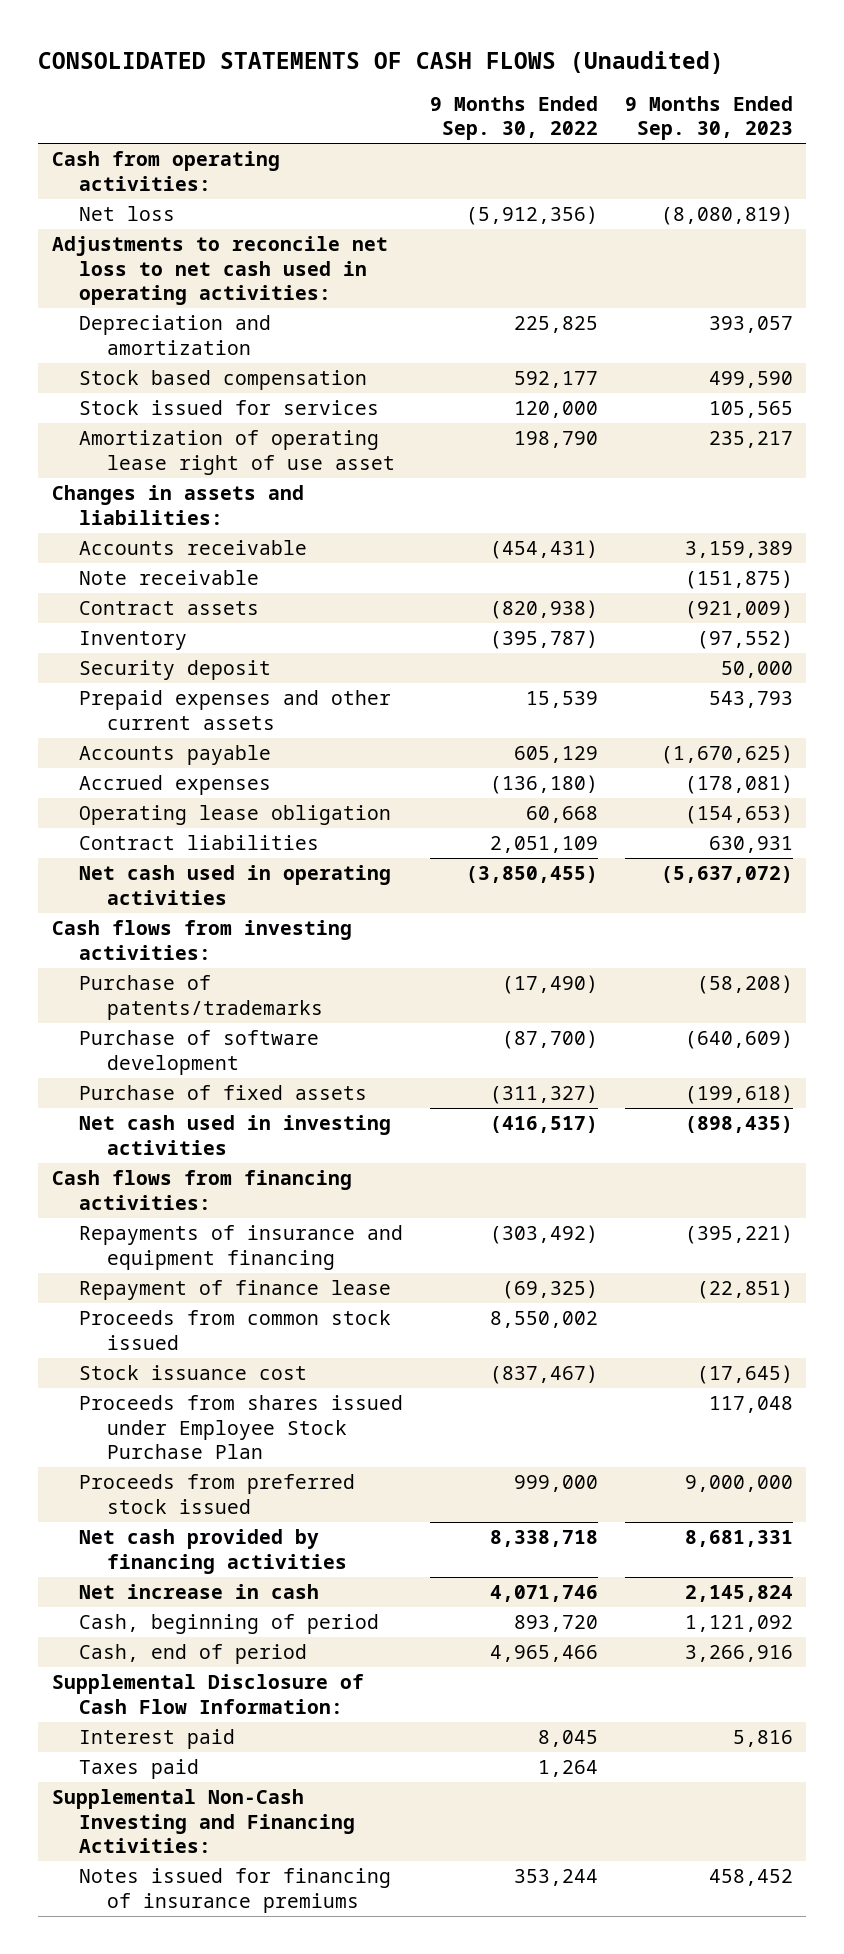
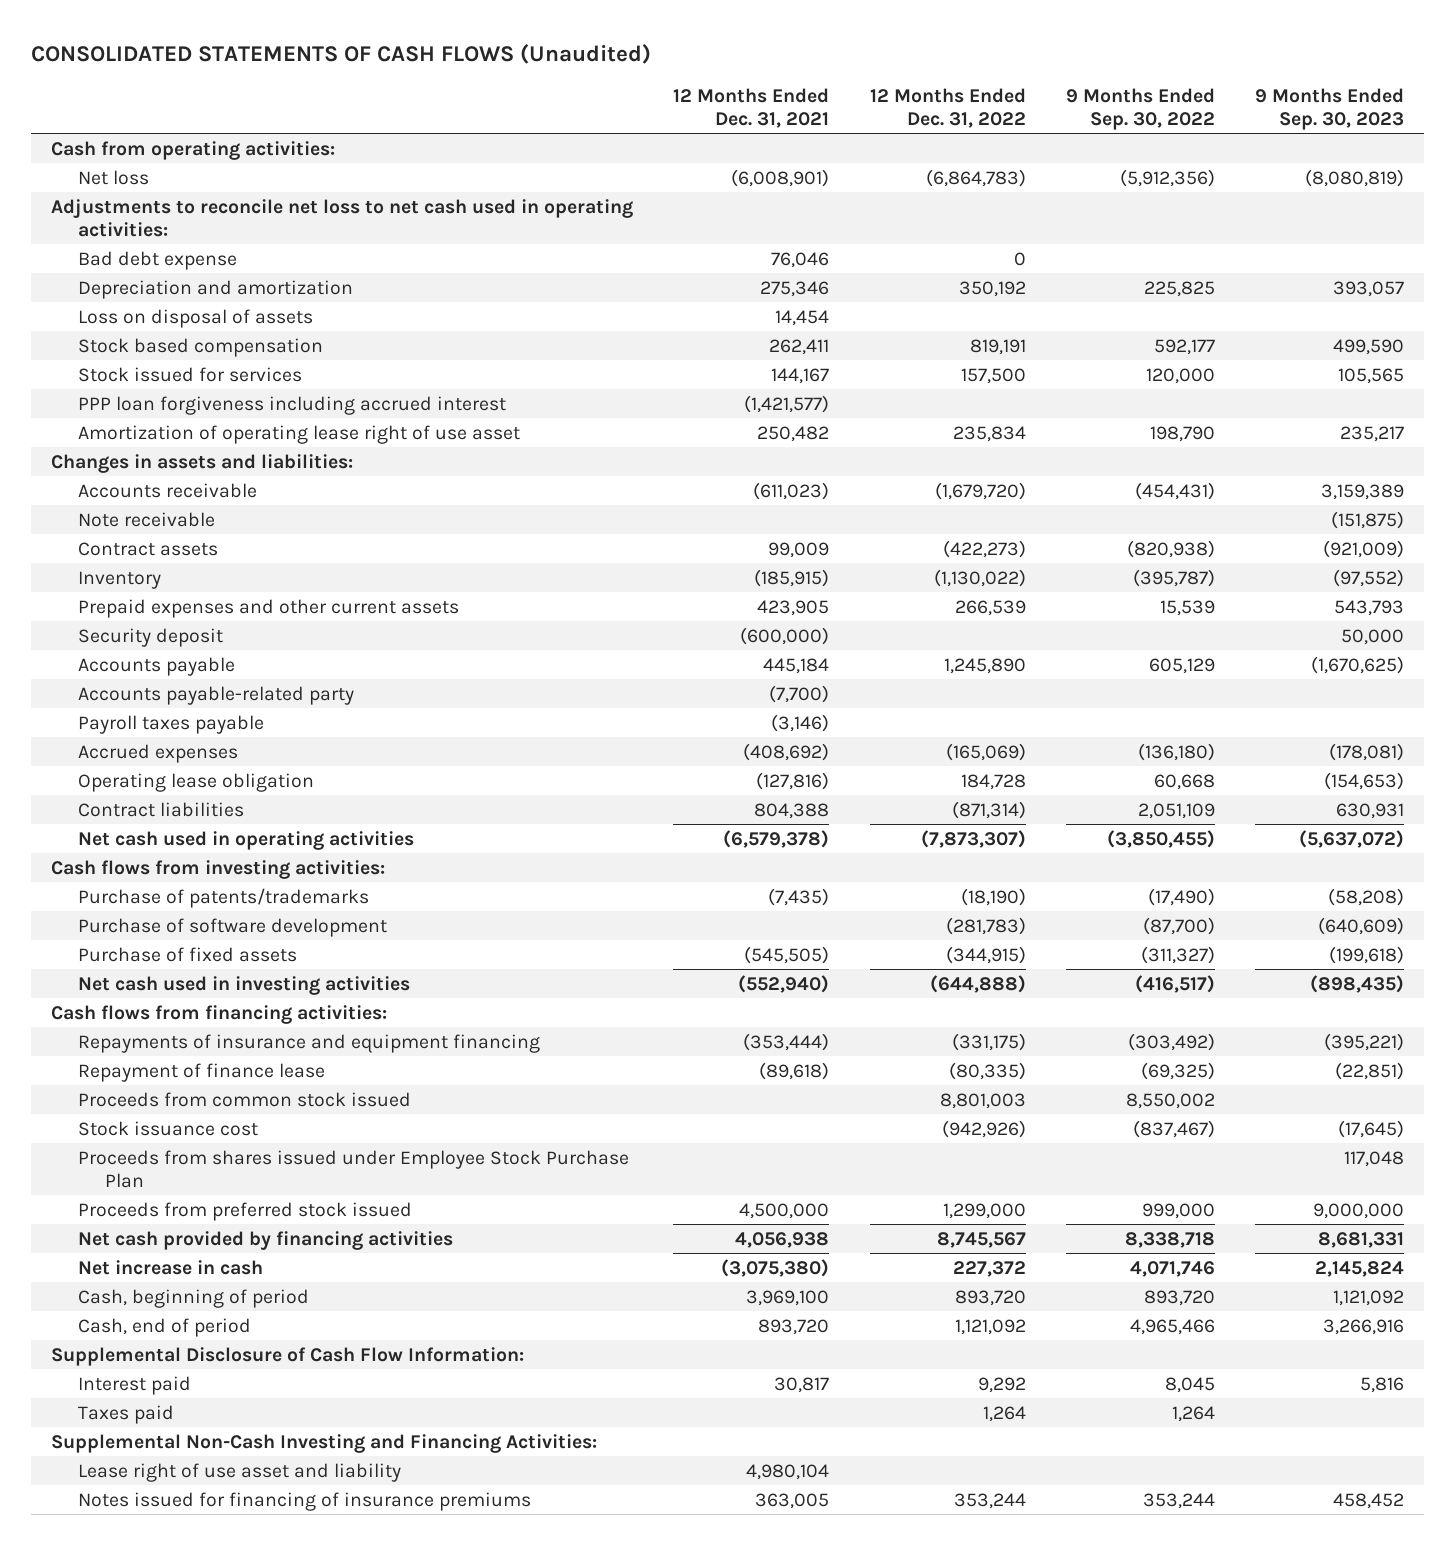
none -> [673,87,830,128] 12 Months Ended Dec. 31, 2021
none -> [869,87,1026,128] 12 Months Ended Dec. 31, 2022
none -> [78,250,238,270] Bad debt expense
none -> [78,308,314,328] Loss on disposal of assets
none -> [78,395,507,415] PPP loan forgiveness including accrued interest
[79,660,272,681] Security deposit -> [78,627,224,647] Security deposit
none -> [78,685,355,705] Accounts payable-related party
none -> [78,714,265,734] Payroll taxes payable
none -> [78,1462,402,1482] Lease right of use asset and liability

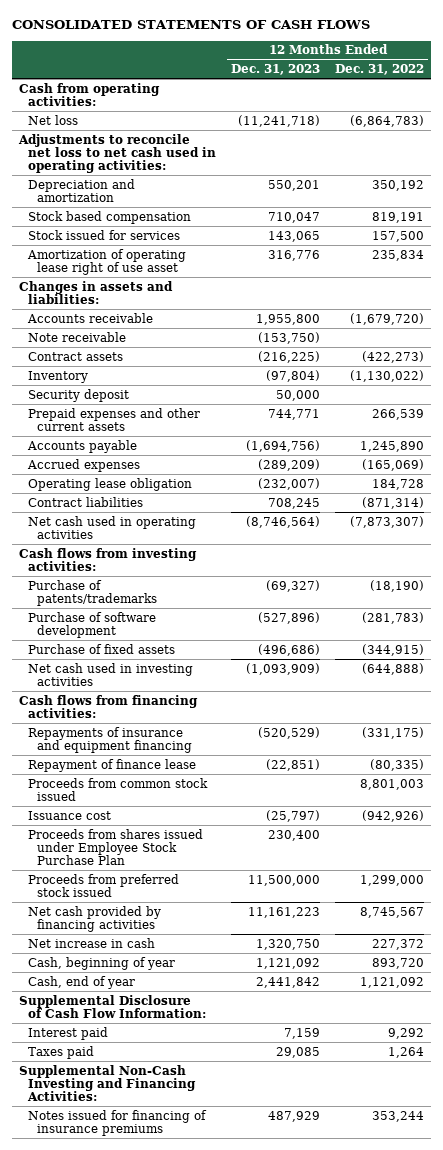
[31,44,652,65] CONSOLIDATED STATEMENTS OF CASH FLOWS (Unaudited) -> [11,20,370,30] CONSOLIDATED STATEMENTS OF CASH FLOWS
[673,87,830,128] 12 Months Ended Dec. 31, 2021 -> none
[1065,87,1215,130] 9 Months Ended Sep. 30, 2022 -> none
[1255,87,1405,130] 9 Months Ended Sep. 30, 2023 -> none
none -> [231,63,321,75] Dec. 31, 2023
[78,250,238,270] Bad debt expense -> none
[78,308,314,328] Loss on disposal of assets -> none
[78,395,507,415] PPP loan forgiveness including accrued interest -> none
[78,598,460,618] Prepaid expenses and other current assets -> [28,407,201,431] Prepaid expenses and other current assets
[78,685,355,705] Accounts payable-related party -> none
[78,714,265,734] Payroll taxes payable -> none
[78,1120,259,1136] Stock issuance cost -> [28,810,112,820] Issuance cost
[78,1288,310,1308] Cash, beginning of period -> [28,956,176,970] Cash, beginning of year
[78,1317,252,1337] Cash, end of period -> [28,975,136,989] Cash, end of year
[78,1462,402,1482] Lease right of use asset and liability -> none

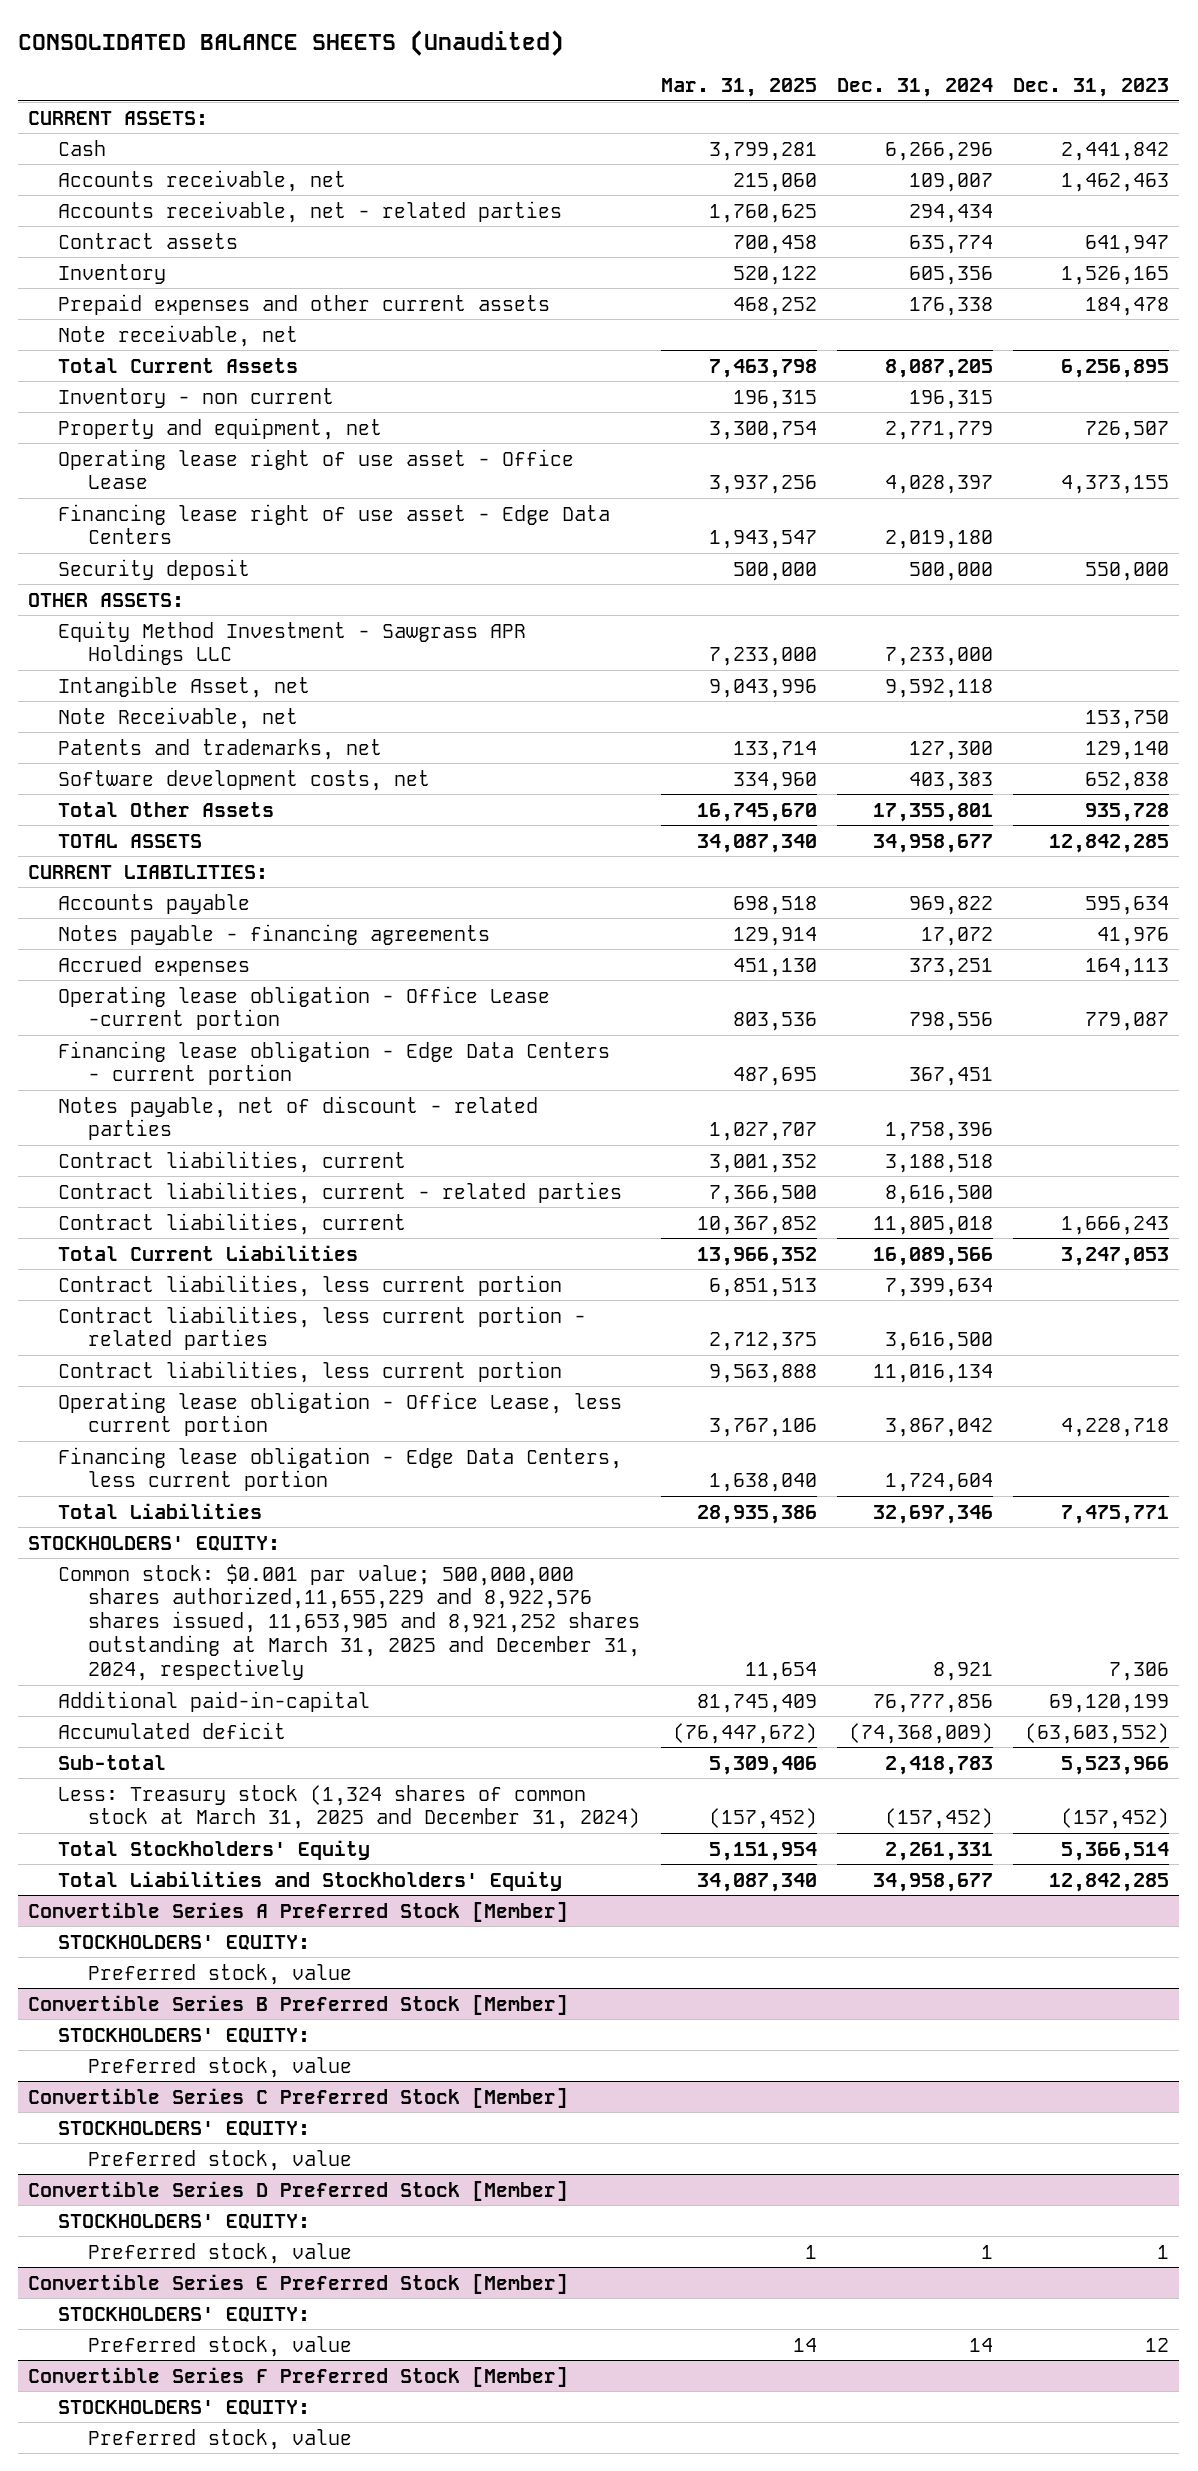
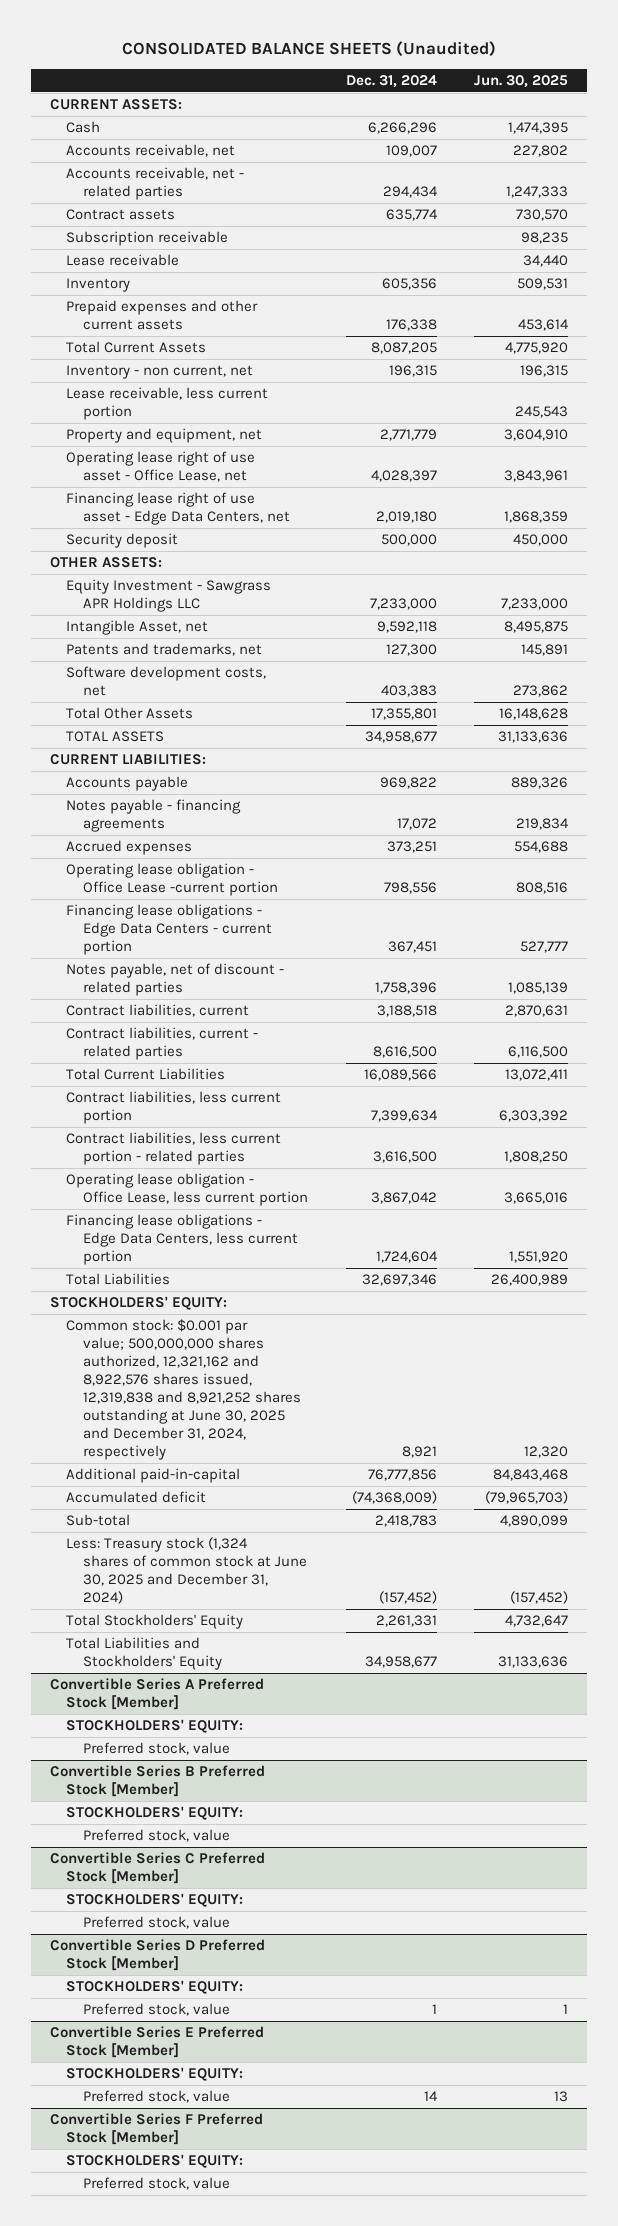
[660,78,817,98] Mar. 31, 2025 -> none
[1013,78,1170,98] Dec. 31, 2023 -> none
none -> [474,74,569,88] Jun. 30, 2025
none -> [66,231,229,247] Subscription receivable
none -> [66,254,180,267] Lease receivable
[58,324,299,347] Note receivable, net -> none
[58,387,335,408] Inventory - non current -> [66,365,254,380] Inventory - non current, net
none -> [66,387,269,421] Lease receivable, less current portion
[58,448,575,490] Operating lease right of use asset - Office Lease -> [66,451,256,483] Operating lease right of use asset - Office Lease, net
[58,503,611,545] Financing lease right of use asset - Edge Data Centers -> [66,492,290,526] Financing lease right of use asset - Edge Data Centers, net
[58,620,527,666] Equity Method Investment - Sawgrass APR Holdings LLC -> [66,579,272,613] Equity Investment - Sawgrass APR Holdings LLC
[58,706,299,729] Note Receivable, net -> none
[58,1040,611,1086] Financing lease obligation - Edge Data Centers - current portion -> [66,904,272,956] Financing lease obligations - Edge Data Centers - current portion
[58,1212,407,1235] Contract liabilities, current -> none
[58,1360,563,1383] Contract liabilities, less current portion -> none
[58,1446,623,1492] Financing lease obligation - Edge Data Centers, less current portion -> [66,1214,298,1266] Financing lease obligations - Edge Data Centers, less current portion
[58,1563,641,1682] Common stock: $0.001 par value; 500,000,000 shares authorized,11,655,229 and 8,922,576 shares issued, 11,653,905 and 8,921,252 shares outstanding at March 31, 2025 and December 31, 2024, respectively -> [66,1319,301,1461] Common stock: $0.001 par value; 500,000,000 shares authorized, 12,321,162 and 8,922,576 shares issued, 12,319,838 and 8,921,252 shares outstanding at June 30, 2025 and December 31, 2024, respectively
[58,1784,641,1830] Less: Treasury stock (1,324 shares of common stock at March 31, 2025 and December 31, 2024) -> [66,1537,307,1605] Less: Treasury stock (1,324 shares of common stock at June 30, 2025 and December 31, 2024)

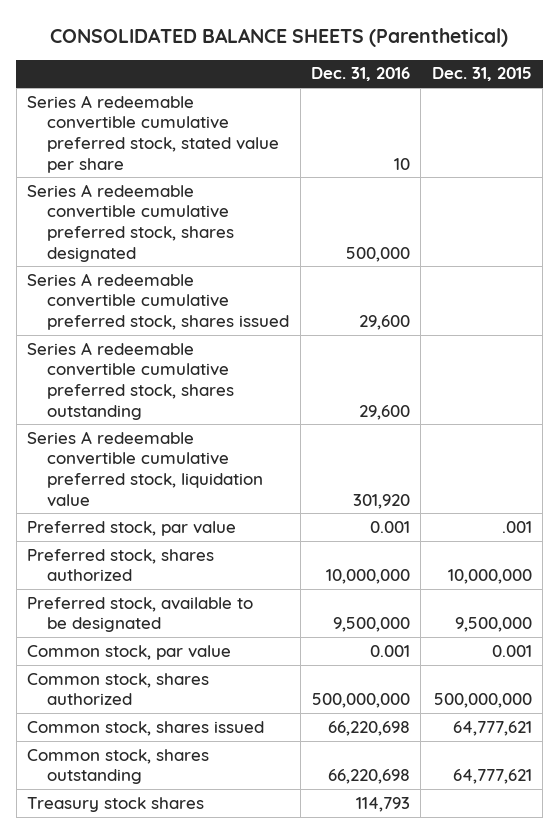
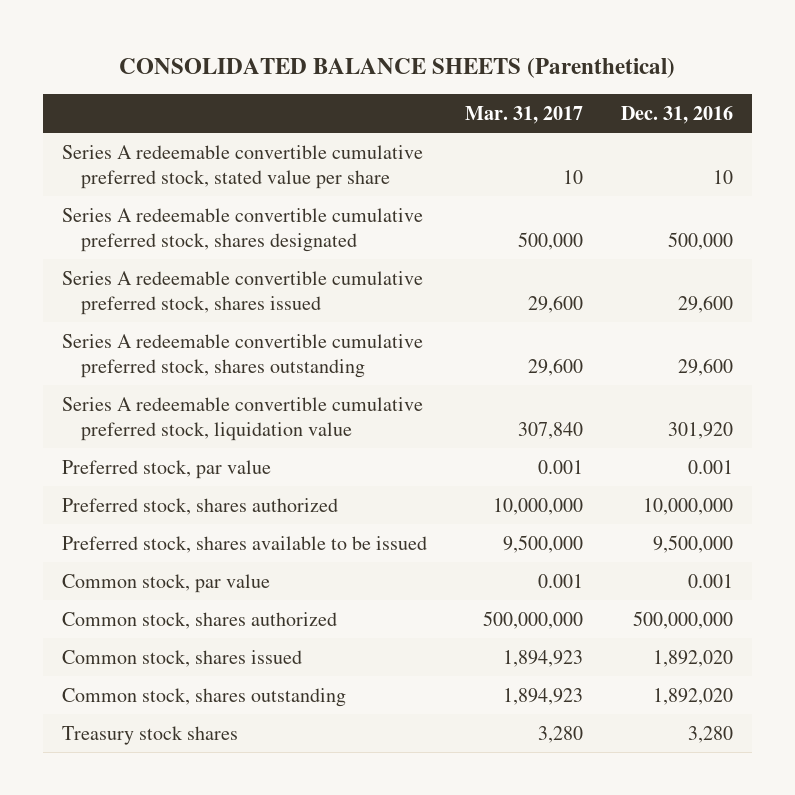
[431,67,532,82] Dec. 31, 2015 -> none
none -> [464,105,583,124] Mar. 31, 2017
[27,596,254,633] Preferred stock, available to be designated -> [61,535,427,553] Preferred stock, shares available to be issued
[327,720,410,736] 66,220,698 -> [653,649,734,667] 1,892,020
[327,769,410,785] 66,220,698 -> [653,687,734,705] 1,892,020
[355,796,410,812] 114,793 -> [688,725,734,743] 3,280

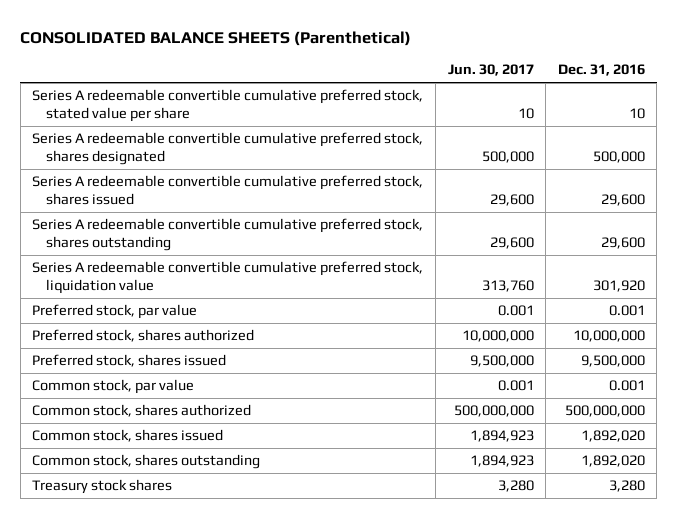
[464,105,583,124] Mar. 31, 2017 -> none
none -> [447,64,534,77] Jun. 30, 2017
[61,535,427,553] Preferred stock, shares available to be issued -> [32,354,227,368] Preferred stock, shares issued

